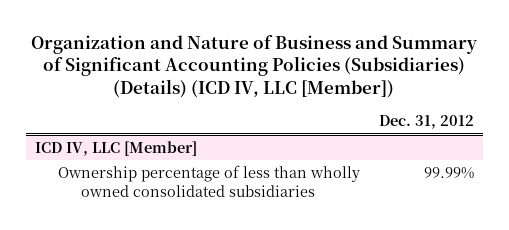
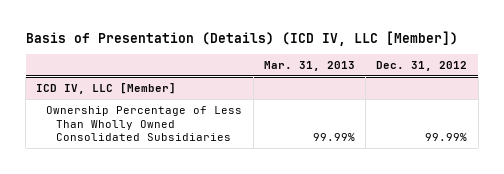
[31,34,478,98] Organization and Nature of Business and Summary of Significant Accounting Policies (Subsidiaries) (Details) (ICD IV, LLC [Member]) -> [25,30,458,46] Basis of Presentation (Details) (ICD IV, LLC [Member])
none -> [263,60,355,71] Mar. 31, 2013
[58,164,361,197] Ownership percentage of less than wholly owned consolidated subsidiaries -> [46,106,243,141] Ownership Percentage of Less Than Wholly Owned Consolidated Subsidiaries

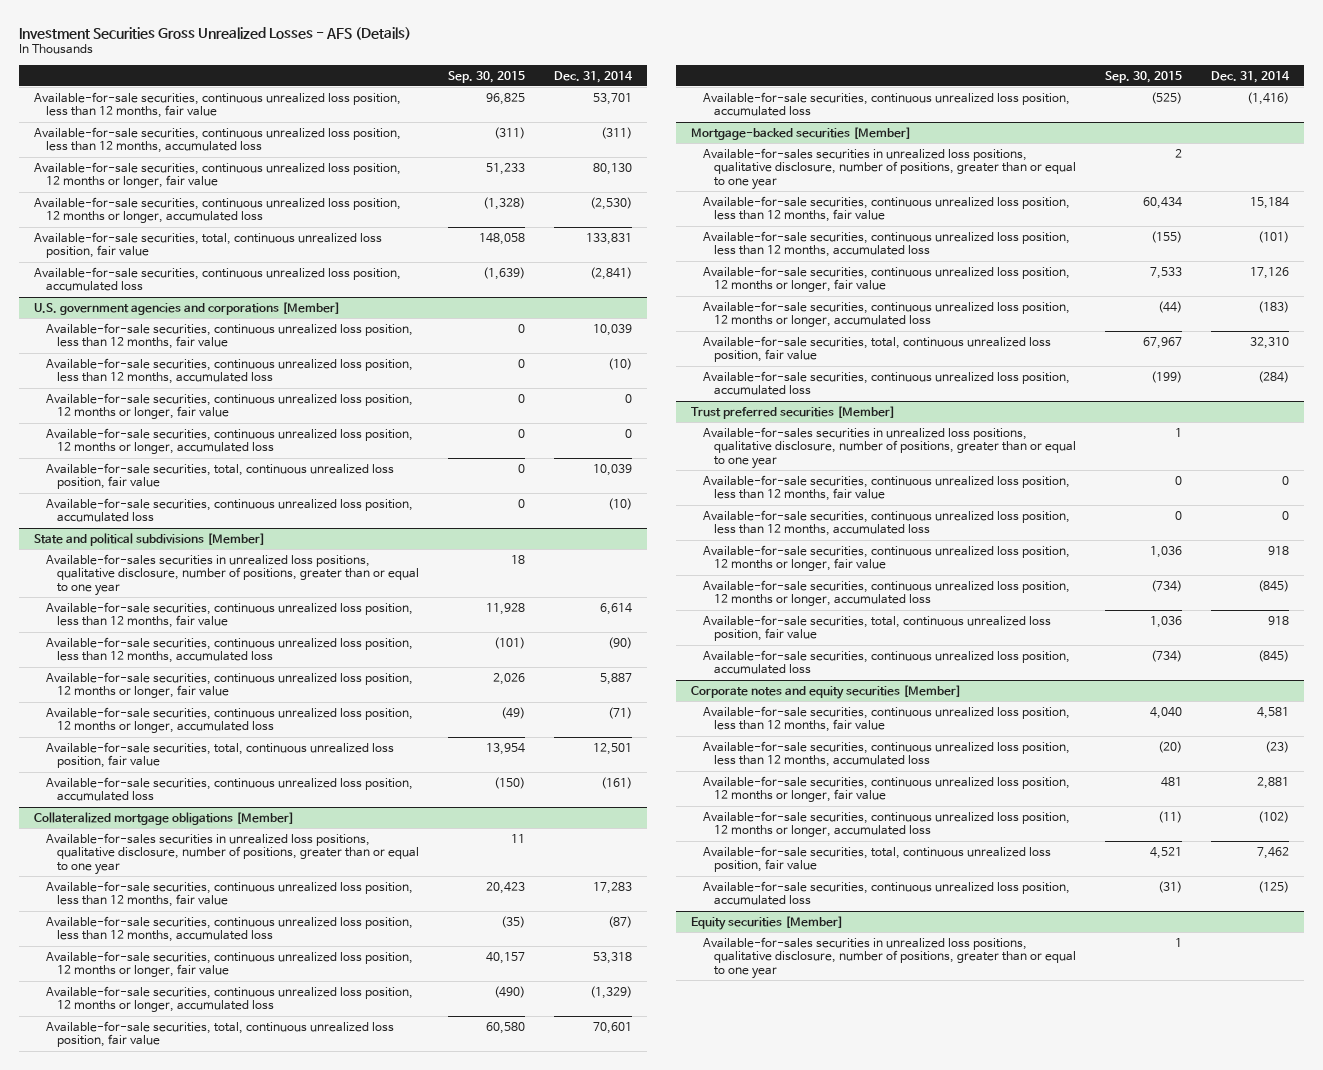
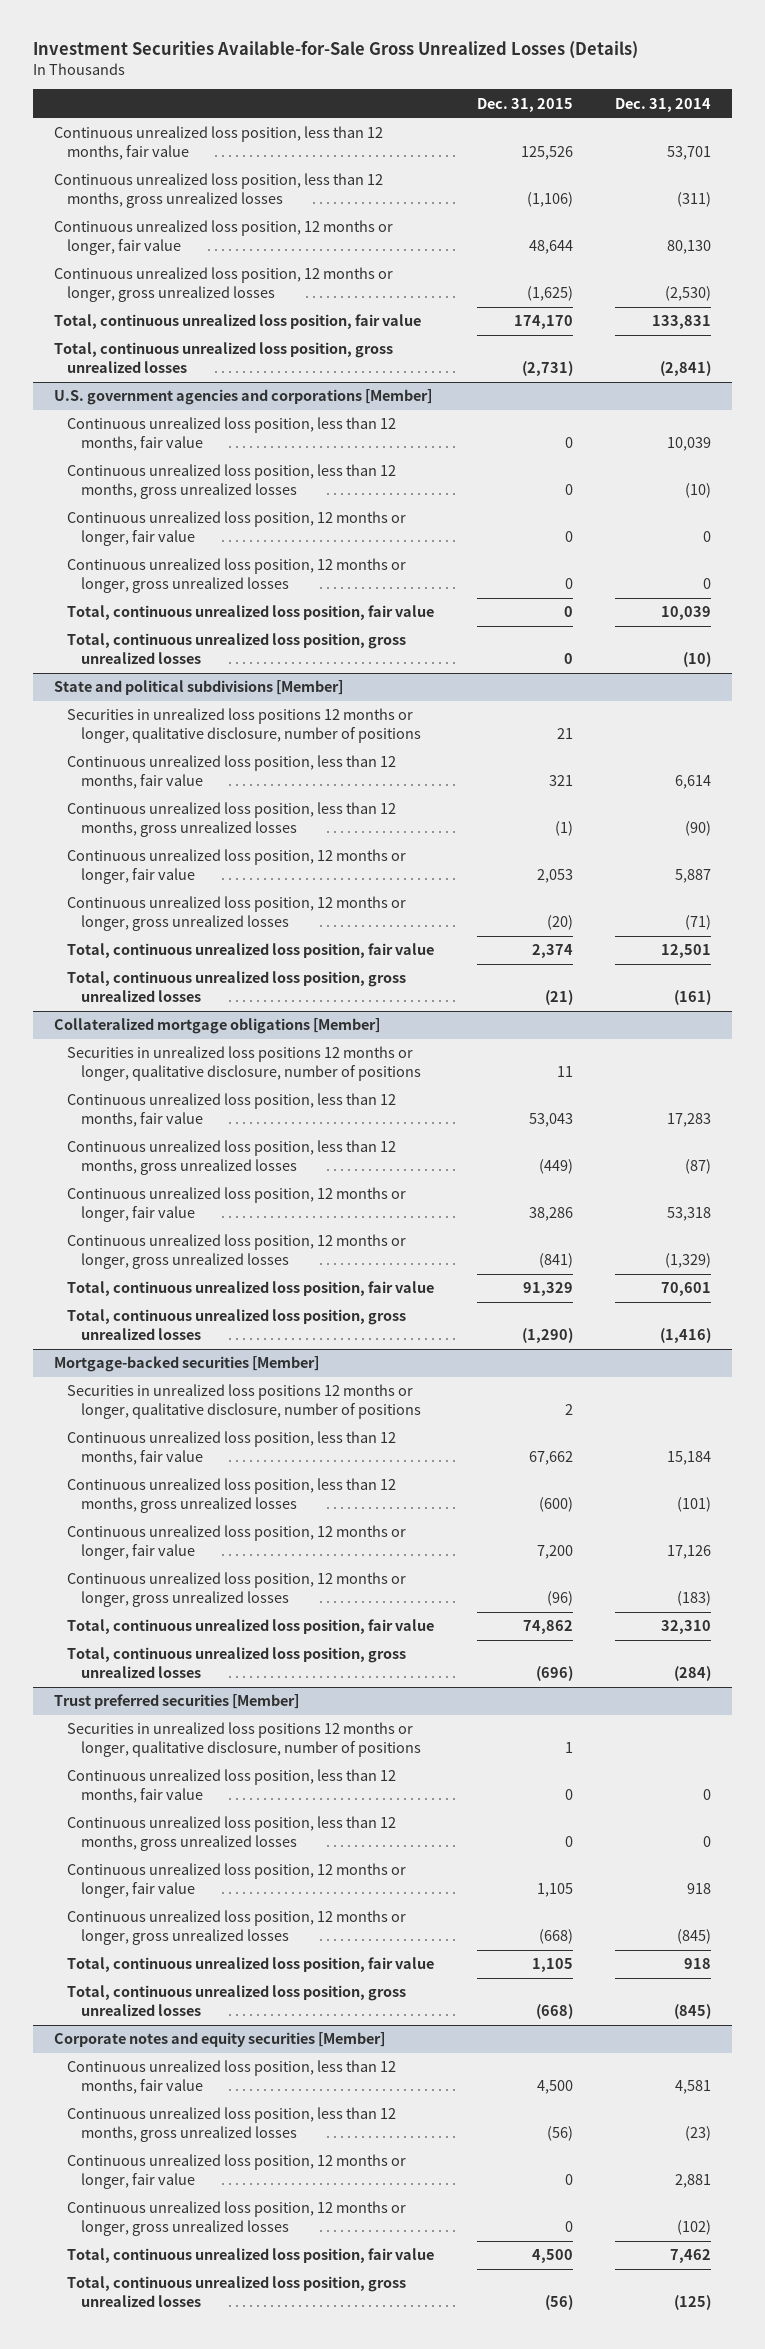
[19,26,412,40] Investment Securities Gross Unrealized Losses - AFS (Details) -> [33,41,639,60] Investment Securities Available-for-Sale Gross Unrealized Losses (Details)
[448,70,526,83] Sep. 30, 2015 -> none
none -> [476,97,573,112] Dec. 31, 2015
[33,91,401,119] Available-for-sale securities, continuous unrealized loss position, less than 12 months, fair value -> [54,126,384,160] Continuous unrealized loss position, less than 12 months, fair value
[33,126,401,154] Available-for-sale securities, continuous unrealized loss position, less than 12 months, accumulated loss -> [54,173,384,208] Continuous unrealized loss position, less than 12 months, gross unrealized losses
[33,161,401,189] Available-for-sale securities, continuous unrealized loss position, 12 months or longer, fair value -> [54,220,394,255] Continuous unrealized loss position, 12 months or longer, fair value
[33,196,401,224] Available-for-sale securities, continuous unrealized loss position, 12 months or longer, accumulated loss -> [54,267,394,302] Continuous unrealized loss position, 12 months or longer, gross unrealized losses
[33,231,382,259] Available-for-sale securities, total, continuous unrealized loss position, fair value -> [54,314,422,330] Total, continuous unrealized loss position, fair value
[33,266,401,292] Available-for-sale securities, continuous unrealized loss position, accumulated loss -> [54,342,394,373] Total, continuous unrealized loss position, gross unrealized losses
[45,322,413,350] Available-for-sale securities, continuous unrealized loss position, less than 12 months, fair value -> [67,417,397,451] Continuous unrealized loss position, less than 12 months, fair value
[45,357,413,385] Available-for-sale securities, continuous unrealized loss position, less than 12 months, accumulated loss -> [67,464,397,499] Continuous unrealized loss position, less than 12 months, gross unrealized losses
[45,392,413,420] Available-for-sale securities, continuous unrealized loss position, 12 months or longer, fair value -> [67,511,407,546] Continuous unrealized loss position, 12 months or longer, fair value
[45,427,413,455] Available-for-sale securities, continuous unrealized loss position, 12 months or longer, accumulated loss -> [67,558,407,593] Continuous unrealized loss position, 12 months or longer, gross unrealized losses
[45,462,394,490] Available-for-sale securities, total, continuous unrealized loss position, fair value -> [67,605,435,621] Total, continuous unrealized loss position, fair value
[45,497,413,523] Available-for-sale securities, continuous unrealized loss position, accumulated loss -> [67,633,407,664] Total, continuous unrealized loss position, gross unrealized losses
[45,553,420,597] Available-for-sales securities in unrealized loss positions, qualitative disclosure, number of positions, greater than or equal to one year -> none
none -> [67,708,421,743] Securities in unrealized loss positions 12 months or longer, qualitative disclosure, number of positions
[45,601,413,629] Available-for-sale securities, continuous unrealized loss position, less than 12 months, fair value -> [67,755,397,789] Continuous unrealized loss position, less than 12 months, fair value
[45,636,413,664] Available-for-sale securities, continuous unrealized loss position, less than 12 months, accumulated loss -> [67,802,397,837] Continuous unrealized loss position, less than 12 months, gross unrealized losses
[45,671,413,699] Available-for-sale securities, continuous unrealized loss position, 12 months or longer, fair value -> [67,849,407,884] Continuous unrealized loss position, 12 months or longer, fair value
[45,706,413,734] Available-for-sale securities, continuous unrealized loss position, 12 months or longer, accumulated loss -> [67,896,407,931] Continuous unrealized loss position, 12 months or longer, gross unrealized losses
[45,741,394,769] Available-for-sale securities, total, continuous unrealized loss position, fair value -> [67,943,435,959] Total, continuous unrealized loss position, fair value
[45,776,413,802] Available-for-sale securities, continuous unrealized loss position, accumulated loss -> [67,971,407,1002] Total, continuous unrealized loss position, gross unrealized losses
[45,832,420,876] Available-for-sales securities in unrealized loss positions, qualitative disclosure, number of positions, greater than or equal to one year -> none
none -> [67,1046,421,1081] Securities in unrealized loss positions 12 months or longer, qualitative disclosure, number of positions
[45,880,413,908] Available-for-sale securities, continuous unrealized loss position, less than 12 months, fair value -> [67,1093,397,1127] Continuous unrealized loss position, less than 12 months, fair value
[45,915,413,943] Available-for-sale securities, continuous unrealized loss position, less than 12 months, accumulated loss -> [67,1140,397,1175] Continuous unrealized loss position, less than 12 months, gross unrealized losses
[45,950,413,978] Available-for-sale securities, continuous unrealized loss position, 12 months or longer, fair value -> [67,1187,407,1222] Continuous unrealized loss position, 12 months or longer, fair value
[45,985,413,1013] Available-for-sale securities, continuous unrealized loss position, 12 months or longer, accumulated loss -> [67,1234,407,1269] Continuous unrealized loss position, 12 months or longer, gross unrealized losses
[45,1020,394,1048] Available-for-sale securities, total, continuous unrealized loss position, fair value -> [67,1281,435,1297] Total, continuous unrealized loss position, fair value
[702,91,1070,117] Available-for-sale securities, continuous unrealized loss position, accumulated loss -> [67,1309,407,1340] Total, continuous unrealized loss position, gross unrealized losses
[702,147,1077,191] Available-for-sales securities in unrealized loss positions, qualitative disclosure, number of positions, greater than or equal to one year -> none
none -> [67,1384,421,1419] Securities in unrealized loss positions 12 months or longer, qualitative disclosure, number of positions
[702,195,1070,223] Available-for-sale securities, continuous unrealized loss position, less than 12 months, fair value -> [67,1431,397,1465] Continuous unrealized loss position, less than 12 months, fair value
[702,230,1070,258] Available-for-sale securities, continuous unrealized loss position, less than 12 months, accumulated loss -> [67,1478,397,1513] Continuous unrealized loss position, less than 12 months, gross unrealized losses
[702,265,1070,293] Available-for-sale securities, continuous unrealized loss position, 12 months or longer, fair value -> [67,1525,407,1560] Continuous unrealized loss position, 12 months or longer, fair value
[702,300,1070,328] Available-for-sale securities, continuous unrealized loss position, 12 months or longer, accumulated loss -> [67,1572,407,1607] Continuous unrealized loss position, 12 months or longer, gross unrealized losses
[702,335,1051,363] Available-for-sale securities, total, continuous unrealized loss position, fair value -> [67,1619,435,1635] Total, continuous unrealized loss position, fair value
[702,370,1070,396] Available-for-sale securities, continuous unrealized loss position, accumulated loss -> [67,1647,407,1678] Total, continuous unrealized loss position, gross unrealized losses
[702,426,1077,470] Available-for-sales securities in unrealized loss positions, qualitative disclosure, number of positions, greater than or equal to one year -> none
none -> [67,1722,421,1757] Securities in unrealized loss positions 12 months or longer, qualitative disclosure, number of positions
[702,474,1070,502] Available-for-sale securities, continuous unrealized loss position, less than 12 months, fair value -> [67,1769,397,1803] Continuous unrealized loss position, less than 12 months, fair value
[702,509,1070,537] Available-for-sale securities, continuous unrealized loss position, less than 12 months, accumulated loss -> [67,1816,397,1851] Continuous unrealized loss position, less than 12 months, gross unrealized losses
[702,544,1070,572] Available-for-sale securities, continuous unrealized loss position, 12 months or longer, fair value -> [67,1863,407,1898] Continuous unrealized loss position, 12 months or longer, fair value
[702,579,1070,607] Available-for-sale securities, continuous unrealized loss position, 12 months or longer, accumulated loss -> [67,1910,407,1945] Continuous unrealized loss position, 12 months or longer, gross unrealized losses
[702,614,1051,642] Available-for-sale securities, total, continuous unrealized loss position, fair value -> [67,1957,435,1973] Total, continuous unrealized loss position, fair value
[702,649,1070,675] Available-for-sale securities, continuous unrealized loss position, accumulated loss -> [67,1985,407,2016] Total, continuous unrealized loss position, gross unrealized losses
[690,915,843,930] Equity securities [Member] -> none
[702,936,1077,980] Available-for-sales securities in unrealized loss positions, qualitative disclosure, number of positions, greater than or equal to one year -> none
[702,705,1070,733] Available-for-sale securities, continuous unrealized loss position, less than 12 months, fair value -> [67,2060,397,2094] Continuous unrealized loss position, less than 12 months, fair value
[702,740,1070,768] Available-for-sale securities, continuous unrealized loss position, less than 12 months, accumulated loss -> [67,2107,397,2142] Continuous unrealized loss position, less than 12 months, gross unrealized losses
[702,775,1070,803] Available-for-sale securities, continuous unrealized loss position, 12 months or longer, fair value -> [67,2154,407,2189] Continuous unrealized loss position, 12 months or longer, fair value
[702,810,1070,838] Available-for-sale securities, continuous unrealized loss position, 12 months or longer, accumulated loss -> [67,2201,407,2236] Continuous unrealized loss position, 12 months or longer, gross unrealized losses
[702,845,1051,873] Available-for-sale securities, total, continuous unrealized loss position, fair value -> [67,2248,435,2264] Total, continuous unrealized loss position, fair value
[702,880,1070,906] Available-for-sale securities, continuous unrealized loss position, accumulated loss -> [67,2276,407,2307] Total, continuous unrealized loss position, gross unrealized losses

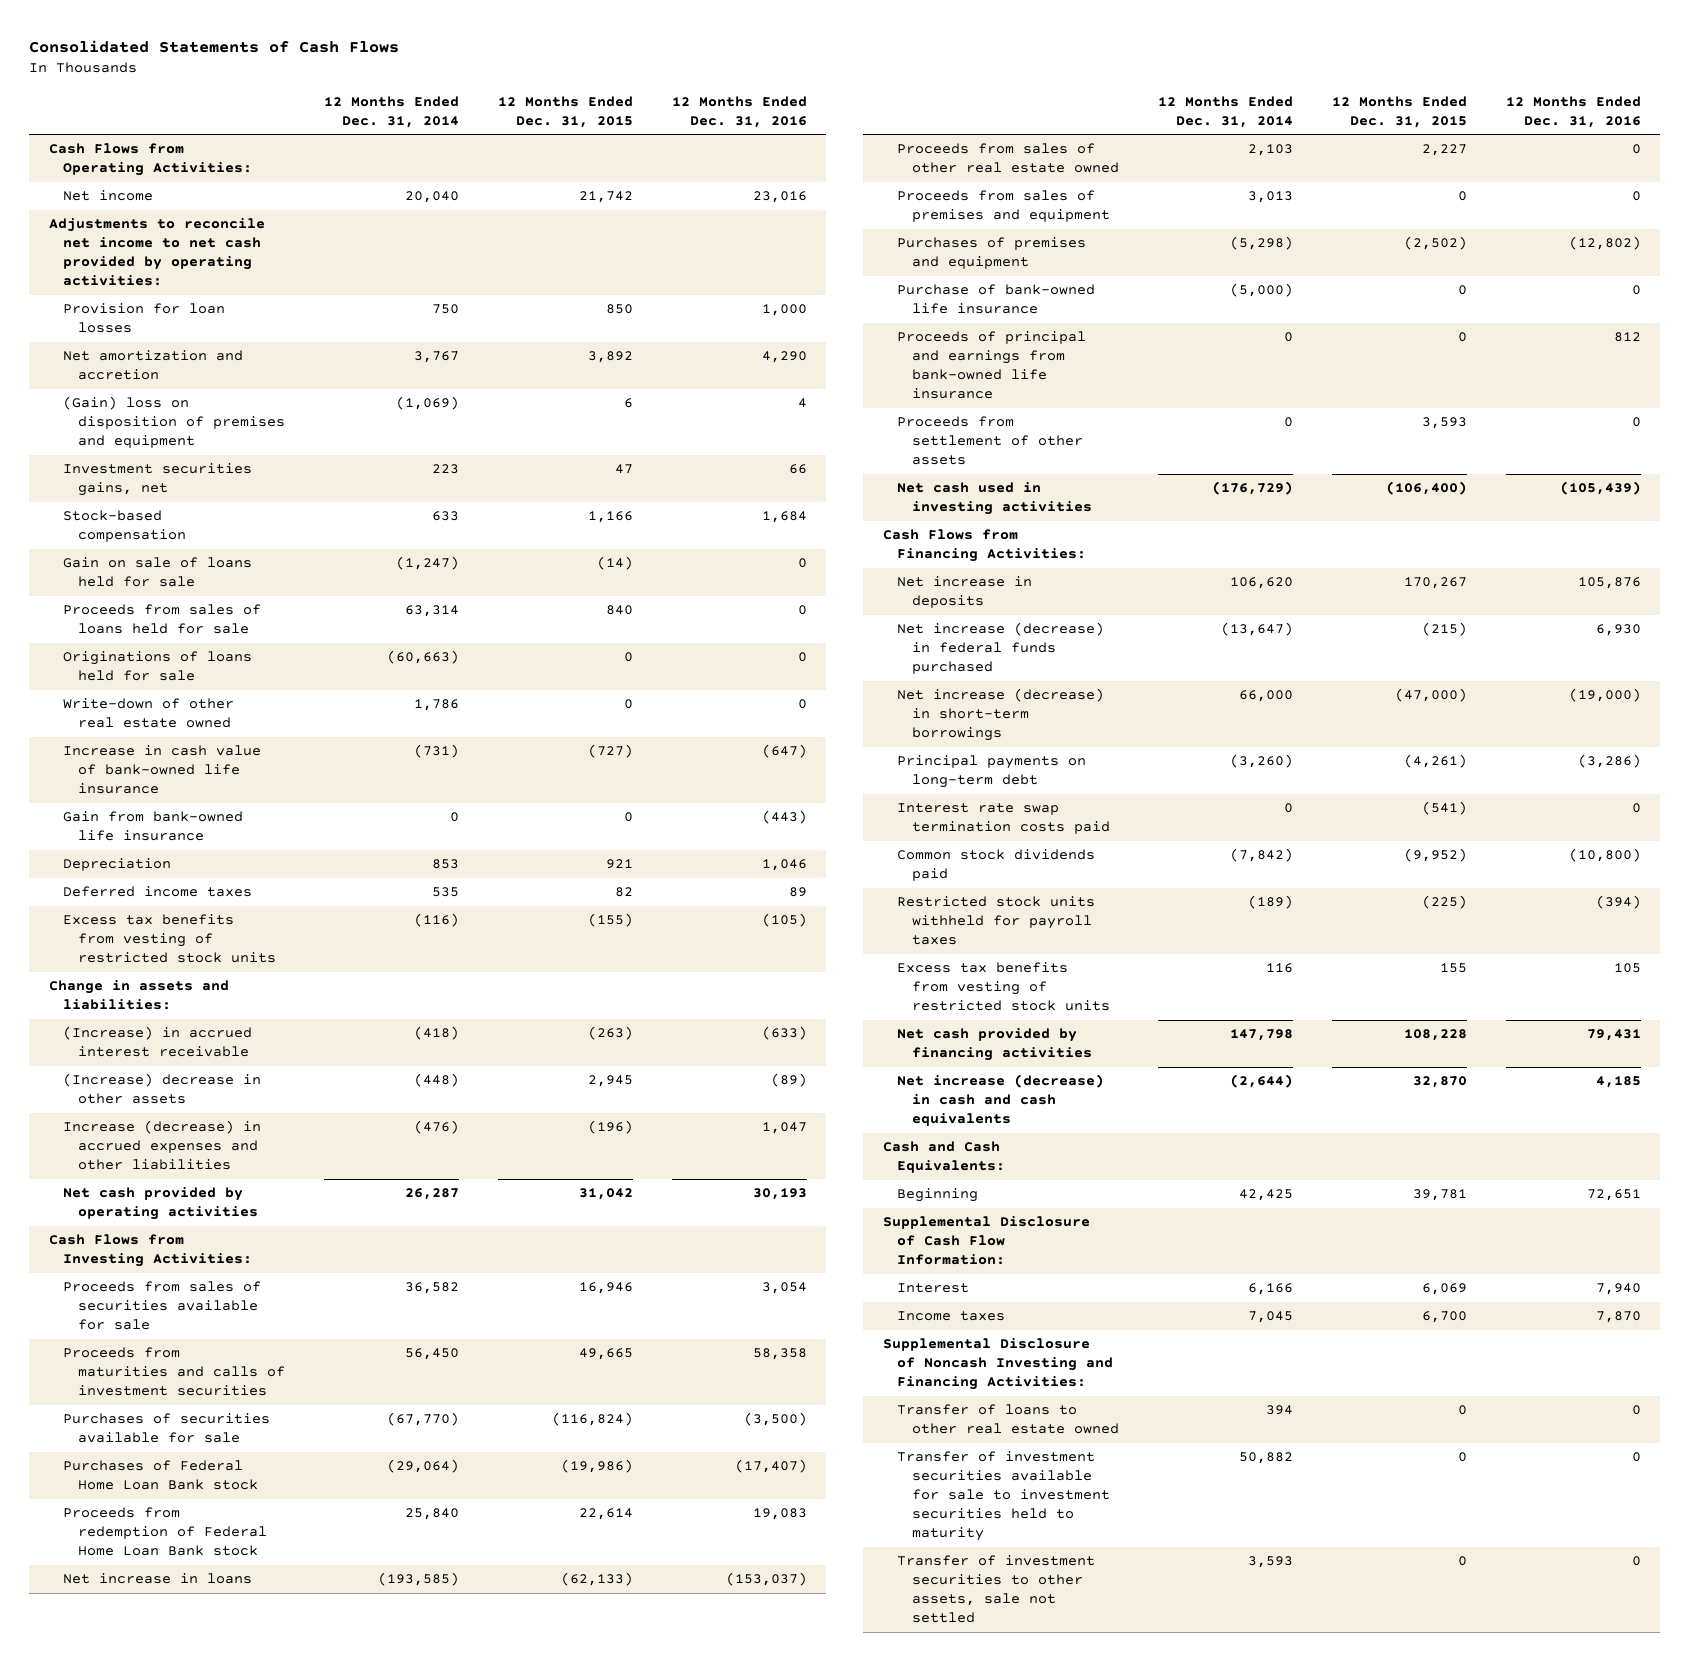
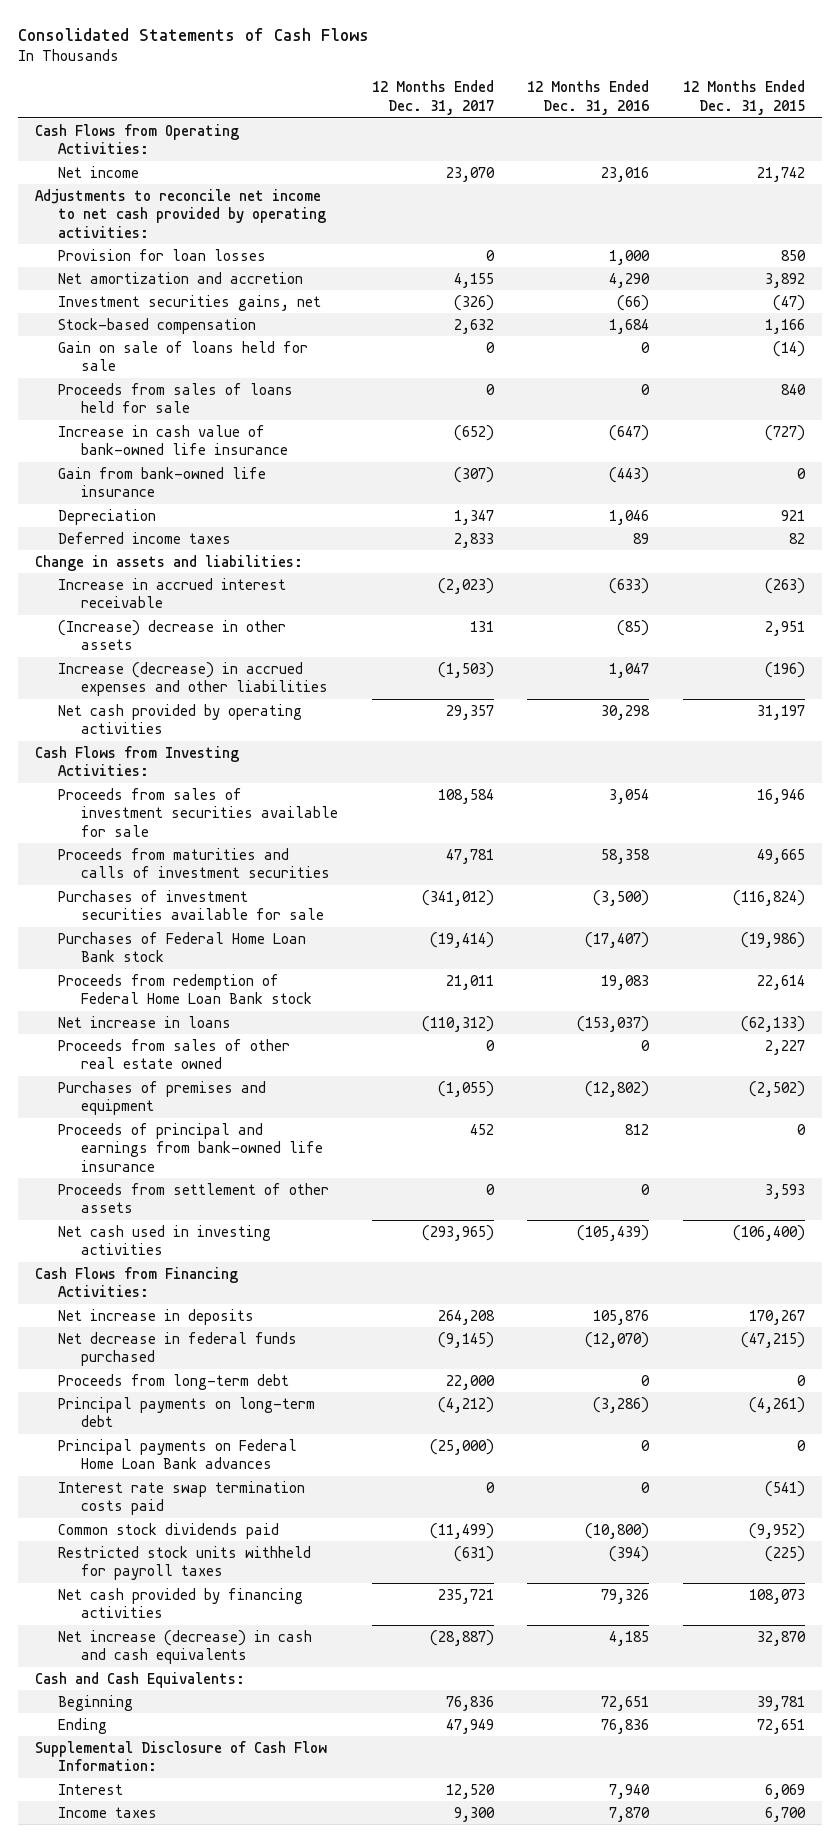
[323,95,459,128] 12 Months Ended Dec. 31, 2014 -> none
none -> [371,80,494,116] 12 Months Ended Dec. 31, 2017
[63,396,285,449] (Gain) loss on disposition of premises and equipment -> none
[614,464,633,475] 47 -> [772,294,805,311] (47)
[788,464,807,475] 66 -> [617,294,650,311] (66)
[63,651,253,682] Originations of loans held for sale -> none
[63,698,235,729] Write-down of other real estate owned -> none
[63,914,276,964] Excess tax benefits from vesting of restricted stock units -> none
[63,1026,253,1058] (Increase) in accrued interest receivable -> [58,577,287,609] Increase in accrued interest receivable
[587,1075,633,1088] 2,945 -> [764,620,805,636] 2,951
[770,1073,807,1088] (89) -> [617,619,650,636] (85)
[578,1188,633,1201] 31,042 -> [756,704,805,720] 31,197
[752,1188,807,1201] 30,193 -> [601,704,651,720] 30,298
[63,1281,262,1331] Proceeds from sales of securities available for sale -> [58,787,339,837] Proceeds from sales of investment securities available for sale
[63,1413,271,1444] Purchases of securities available for sale -> [58,889,325,921] Purchases of investment securities available for sale
[897,190,1110,223] Proceeds from sales of premises and equipment -> none
[897,284,1096,315] Purchase of bank-owned life insurance -> none
[897,688,1105,742] Net increase (decrease) in short-term borrowings -> none
[897,622,1105,675] Net increase (decrease) in federal funds purchased -> [58,1331,298,1367] Net decrease in federal funds purchased
[1421,622,1467,637] (215) -> [740,1331,805,1348] (47,215)
[1595,624,1641,637] 6,930 -> [585,1331,650,1348] (12,070)
none -> [58,1373,290,1390] Proceeds from long-term debt
none -> [58,1438,298,1470] Principal payments on Federal Home Loan Bank advances
[897,962,1110,1012] Excess tax benefits from vesting of restricted stock units -> none
[1403,1029,1467,1042] 108,228 -> [748,1588,805,1604] 108,073
[1586,1029,1641,1042] 79,431 -> [601,1588,650,1604] 79,326
none -> [58,1717,108,1734] Ending
[882,1338,1114,1391] Supplemental Disclosure of Noncash Investing and Financing Activities: -> none
[897,1404,1119,1435] Transfer of loans to other real estate owned -> none
[897,1451,1110,1542] Transfer of investment securities available for sale to investment securities held to maturity -> none
[897,1555,1096,1624] Transfer of investment securities to other assets, sale not settled -> none

